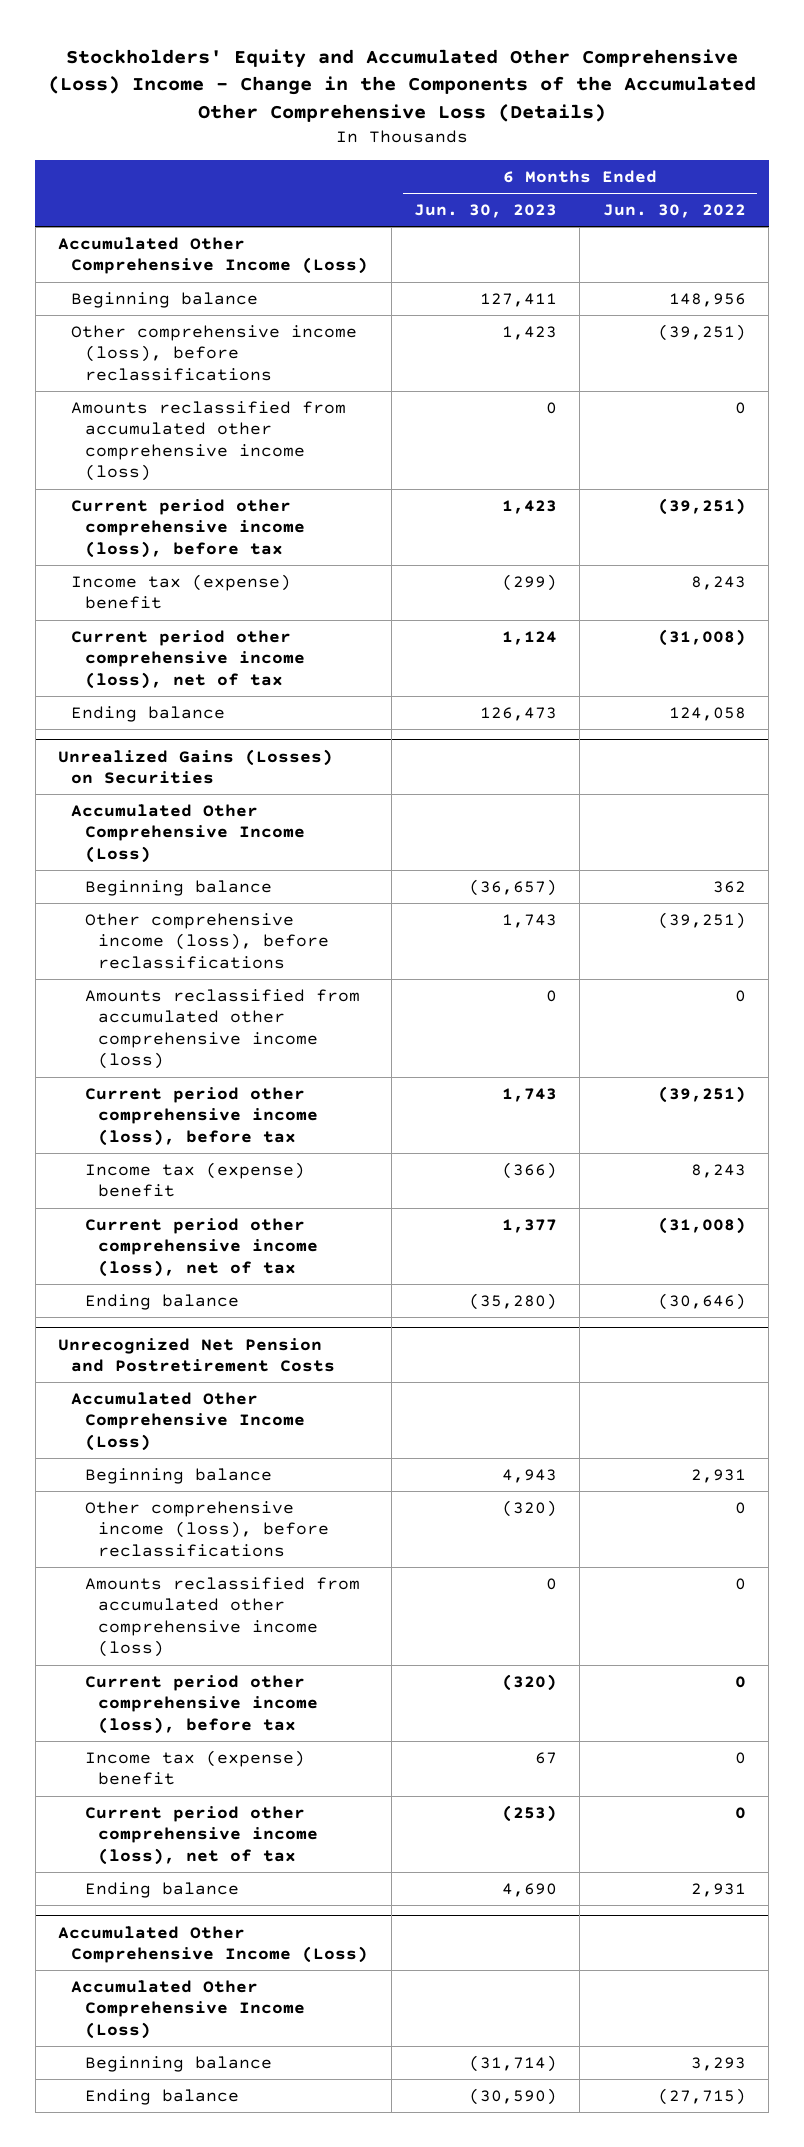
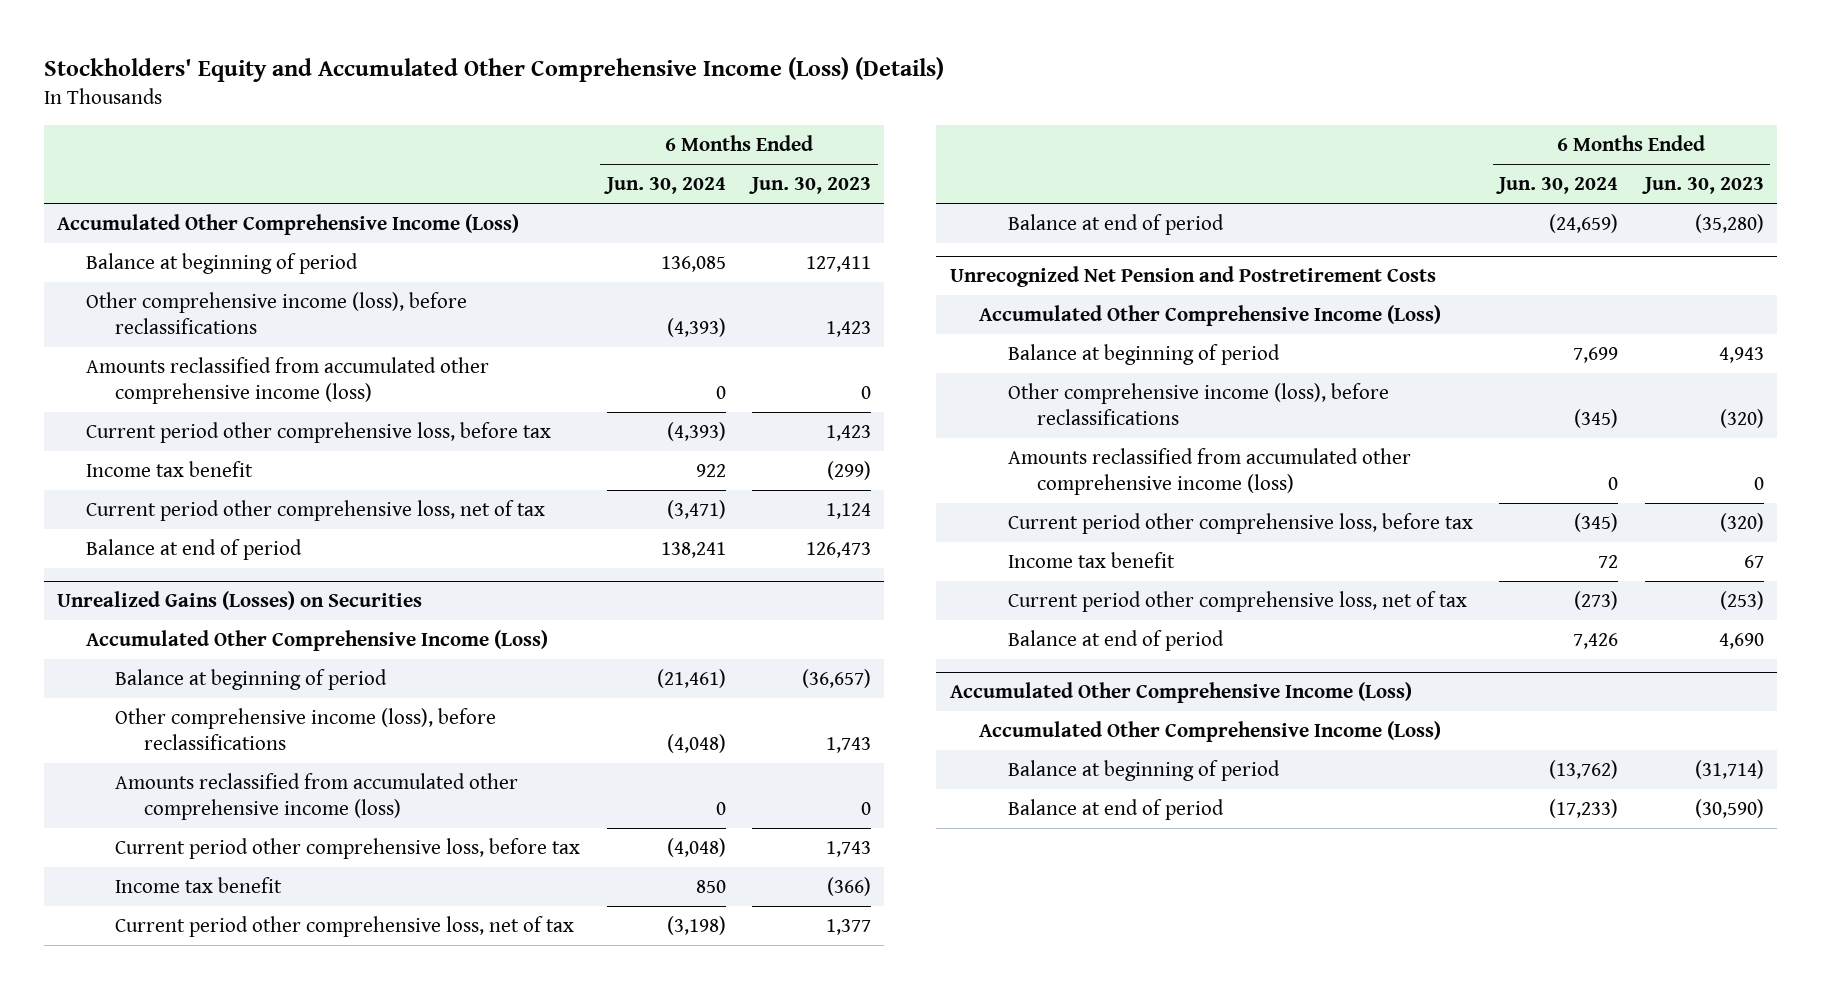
[47,48,756,123] Stockholders' Equity and Accumulated Other Comprehensive (Loss) Income - Change in the Components of the Accumulated Other Comprehensive Loss (Details) -> [43,57,944,83] Stockholders' Equity and Accumulated Other Comprehensive Income (Loss) (Details)
[602,204,746,219] Jun. 30, 2022 -> none
none -> [603,177,726,195] Jun. 30, 2024
[71,291,259,308] Beginning balance -> [86,252,359,274] Balance at beginning of period
[71,498,305,558] Current period other comprehensive income (loss), before tax -> [86,421,552,443] Current period other comprehensive loss, before tax
[71,573,292,610] Income tax (expense) benefit -> [86,460,254,477] Income tax benefit
[71,629,305,689] Current period other comprehensive income (loss), net of tax -> [86,499,546,521] Current period other comprehensive loss, net of tax
[71,705,226,722] Ending balance -> [86,538,303,560] Balance at end of period
[84,879,272,896] Beginning balance -> [115,668,388,690] Balance at beginning of period
[84,1086,319,1146] Current period other comprehensive income (loss), before tax -> [115,837,581,859] Current period other comprehensive loss, before tax
[84,1161,305,1198] Income tax (expense) benefit -> [115,876,283,893] Income tax benefit
[84,1217,319,1277] Current period other comprehensive income (loss), net of tax -> [115,915,575,937] Current period other comprehensive loss, net of tax
[84,1293,239,1310] Ending balance -> [1007,213,1224,235] Balance at end of period
[84,1467,272,1484] Beginning balance -> [1007,343,1280,365] Balance at beginning of period
[84,1674,319,1734] Current period other comprehensive income (loss), before tax -> [1007,512,1473,534] Current period other comprehensive loss, before tax
[84,1749,305,1786] Income tax (expense) benefit -> [1007,551,1175,568] Income tax benefit
[84,1805,319,1865] Current period other comprehensive income (loss), net of tax -> [1007,590,1467,612] Current period other comprehensive loss, net of tax
[84,1881,239,1898] Ending balance -> [1007,629,1224,651] Balance at end of period
[84,2055,272,2072] Beginning balance -> [1007,759,1280,781] Balance at beginning of period
[84,2088,239,2105] Ending balance -> [1007,798,1224,820] Balance at end of period

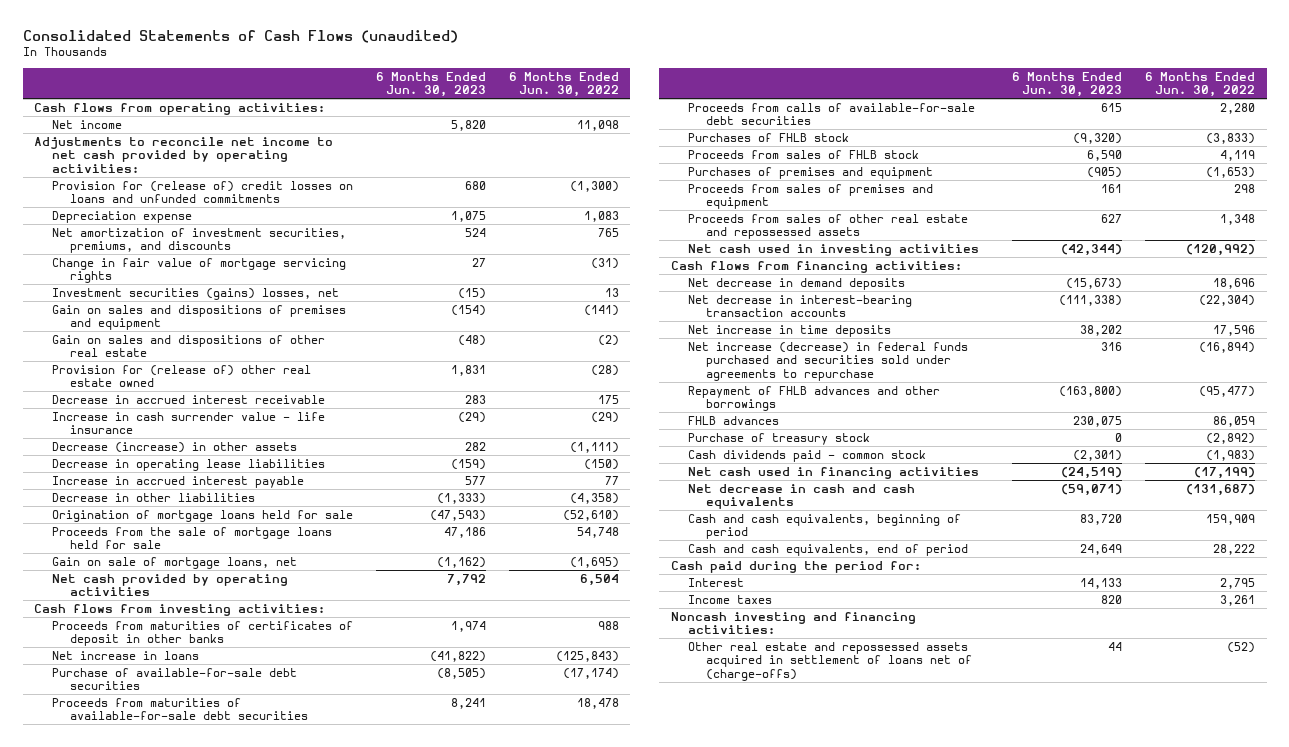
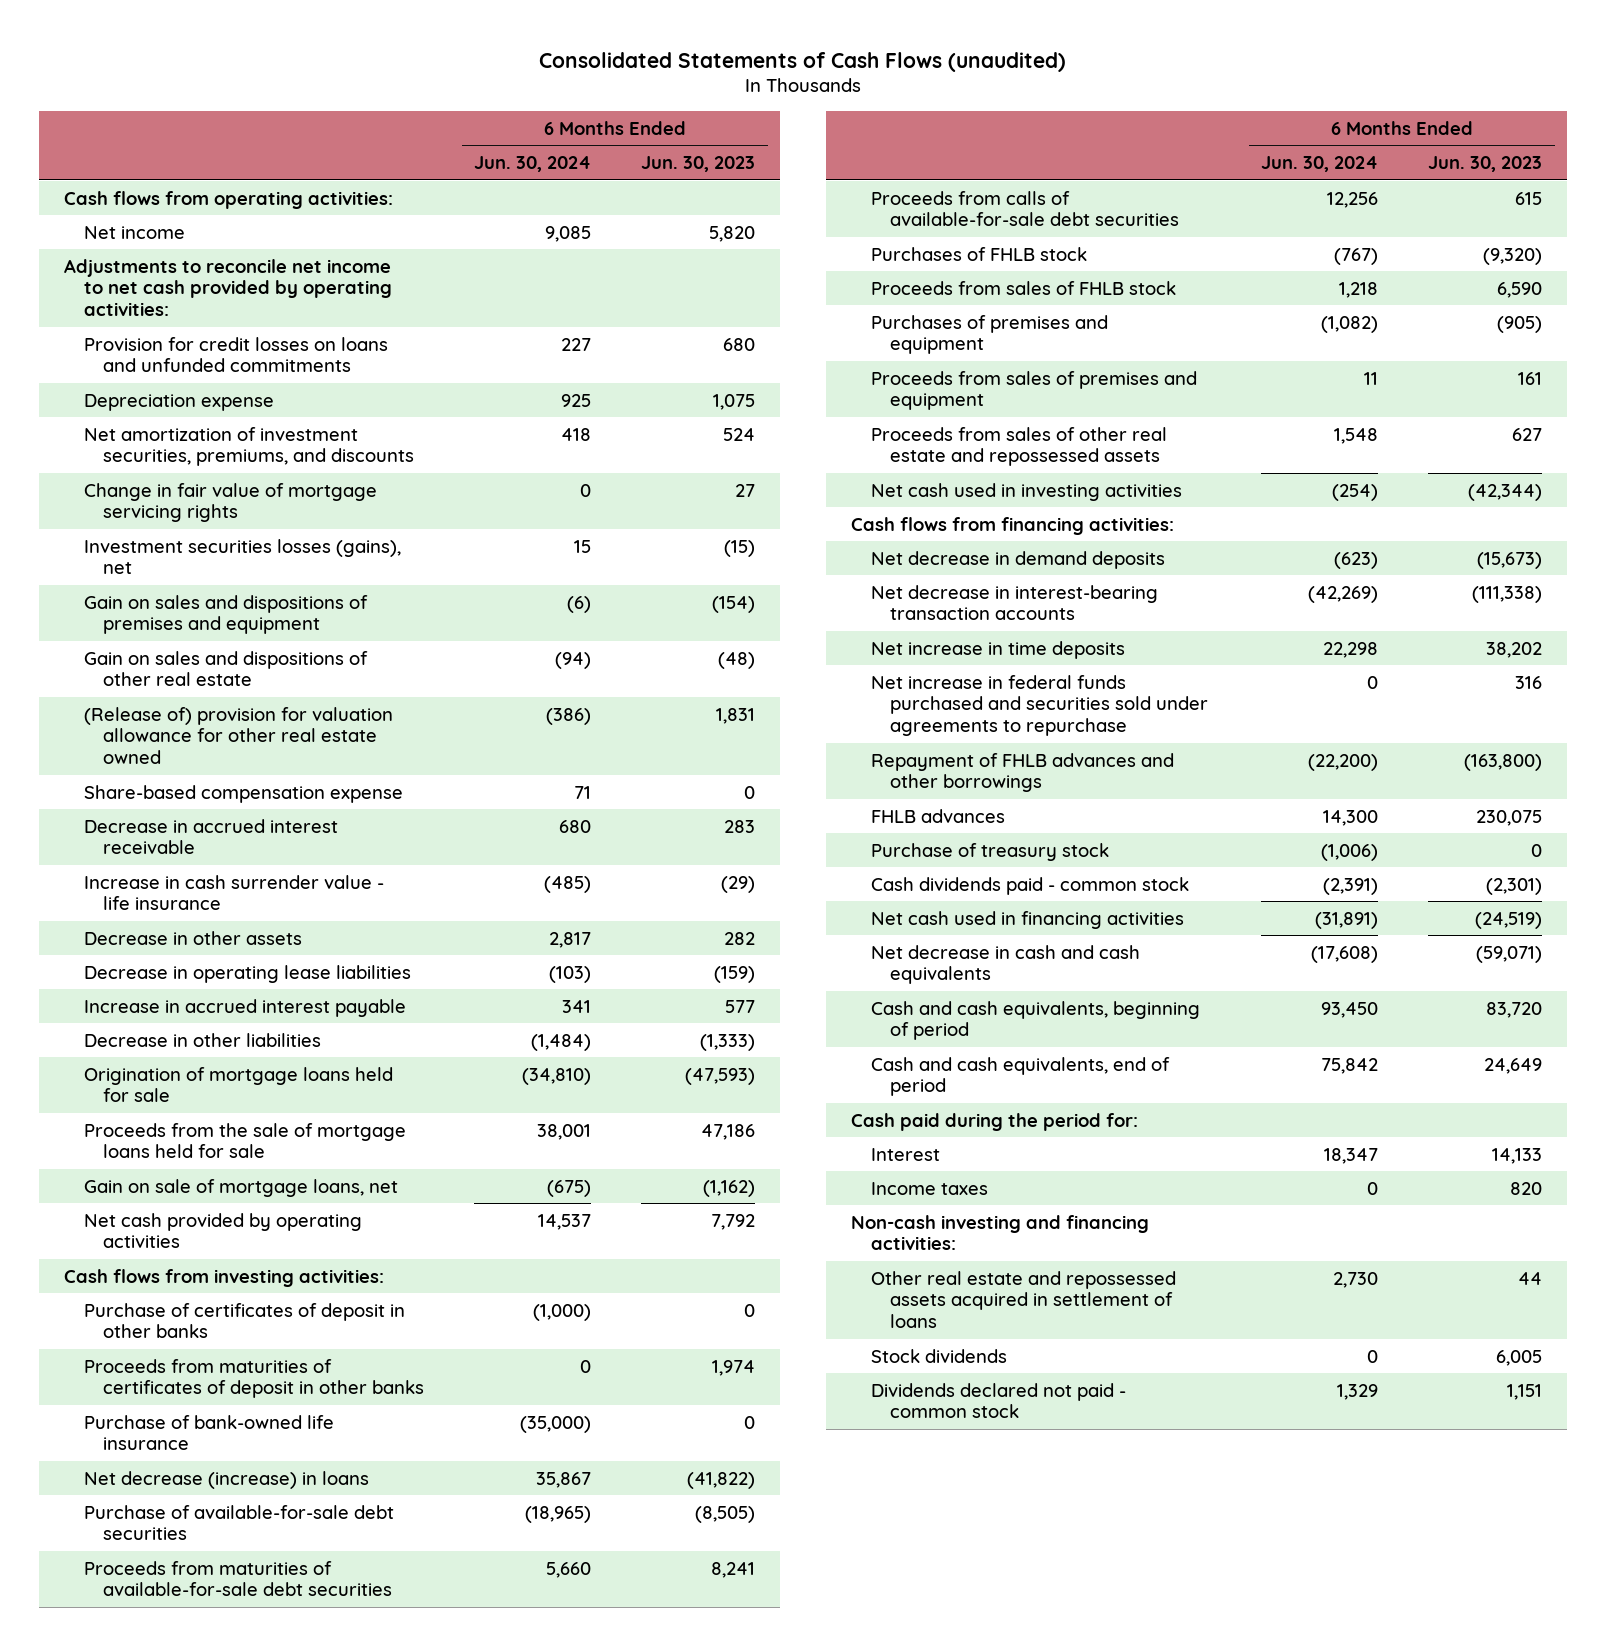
[508,71,619,98] 6 Months Ended Jun. 30, 2022 -> none
none -> [474,155,592,172] Jun. 30, 2024
[52,180,354,204] Provision for (release of) credit losses on loans and unfunded commitments -> [83,336,388,373] Provision for credit losses on loans and unfunded commitments
[52,287,340,300] Investment securities (gains) losses, net -> [83,538,401,575] Investment securities losses (gains), net
[52,364,312,388] Provision for (release of) other real estate owned -> [83,706,393,765] (Release of) provision for valuation allowance for other real estate owned
none -> [83,784,403,803] Share-based compensation expense
[52,441,298,453] Decrease (increase) in other assets -> [83,930,302,945] Decrease in other assets
none -> [83,1302,405,1339] Purchase of certificates of deposit in other banks
none -> [83,1414,334,1451] Purchase of bank-owned life insurance
[52,650,200,660] Net increase in loans -> [83,1470,369,1489] Net decrease (increase) in loans
[688,341,969,381] Net increase (decrease) in federal funds purchased and securities sold under agreements to repurchase -> [870,674,1209,737] Net increase in federal funds purchased and securities sold under agreements to repurchase
[670,611,916,635] Noncash investing and financing activities: -> [851,1214,1150,1251] Non-cash investing and financing activities:
[688,641,973,681] Other real estate and repossessed assets acquired in settlement of loans net of (charge-offs) -> [870,1270,1176,1329] Other real estate and repossessed assets acquired in settlement of loans
none -> [870,1348,1007,1363] Stock dividends
none -> [870,1382,1126,1419] Dividends declared not paid - common stock

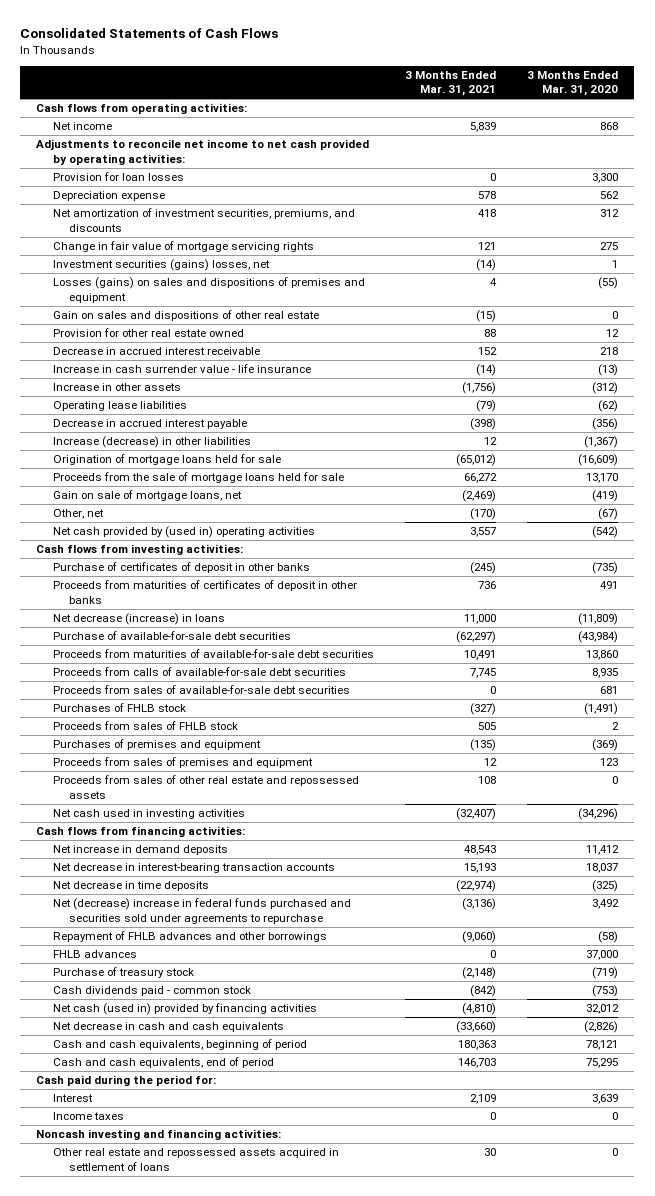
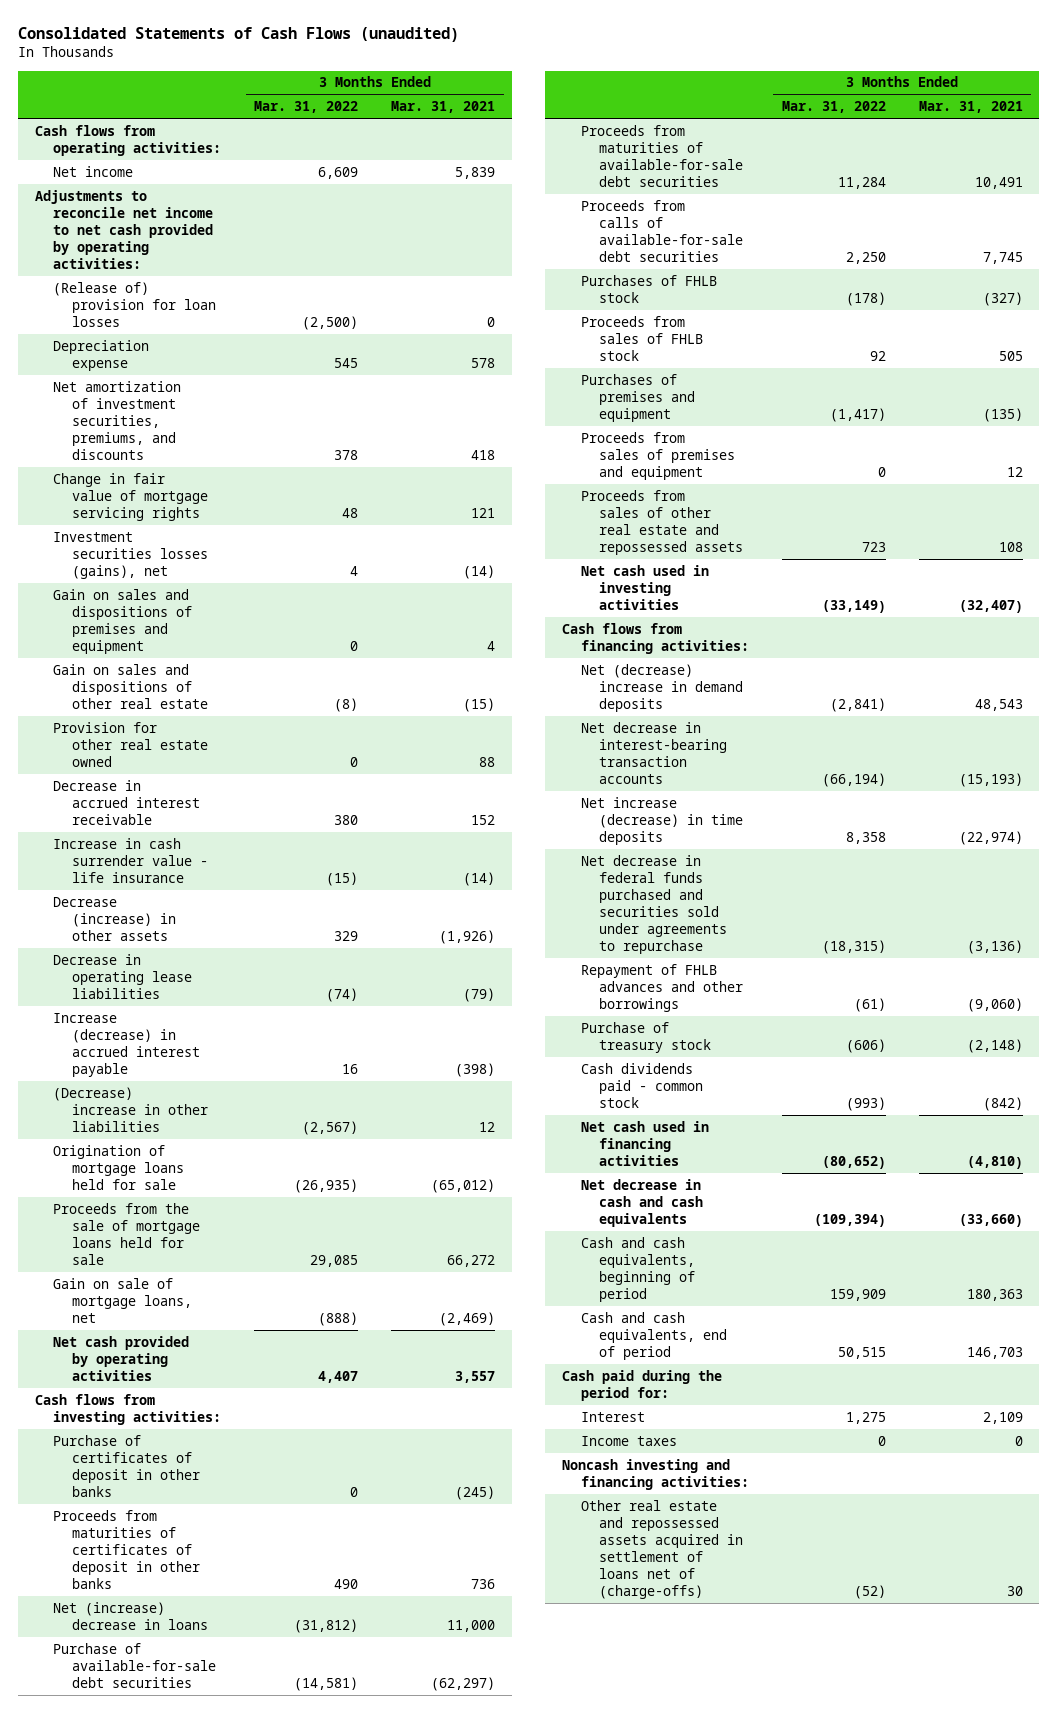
[20,28,279,39] Consolidated Statements of Cash Flows -> [18,27,460,43] Consolidated Statements of Cash Flows (unaudited)
[527,70,619,97] 3 Months Ended Mar. 31, 2020 -> none
none -> [254,101,359,114] Mar. 31, 2022
[52,172,184,182] Provision for loan losses -> [53,281,217,327] (Release of) provision for loan losses
[52,259,270,272] Investment securities (gains) losses, net -> [53,531,209,579] Investment securities losses (gains), net
[52,277,365,303] Losses (gains) on sales and dispositions of premises and equipment -> [53,588,193,655] Gain on sales and dispositions of premises and equipment
[52,383,181,392] Increase in other assets -> [53,896,177,941] Decrease (increase) in other assets
[462,382,497,395] (1,756) -> [439,929,496,944] (1,926)
[52,401,187,412] Operating lease liabilities -> [53,953,193,999] Decrease in operating lease liabilities
[52,419,247,430] Decrease in accrued interest payable -> [53,1012,201,1078] Increase (decrease) in accrued interest payable
[52,436,251,449] Increase (decrease) in other liabilities -> [53,1086,209,1132] (Decrease) increase in other liabilities
[52,509,104,520] Other, net -> none
[52,526,315,539] Net cash provided by (used in) operating activities -> [53,1335,190,1381] Net cash provided by operating activities
[52,613,225,626] Net decrease (increase) in loans -> [53,1601,209,1630] Net (increase) decrease in loans
[52,685,350,695] Proceeds from sales of available-for-sale debt securities -> none
[52,845,228,856] Net increase in demand deposits -> [580,663,744,712] Net (decrease) increase in demand deposits
[464,863,497,874] 15,193 -> [958,773,1023,788] (15,193)
[52,881,209,892] Net decrease in time deposits -> [580,796,744,845] Net increase (decrease) in time deposits
[52,898,351,924] Net (decrease) increase in federal funds purchased and securities sold under agreements to repurchase -> [580,854,728,955] Net decrease in federal funds purchased and securities sold under agreements to repurchase
[52,950,137,959] FHLB advances -> none
[52,1003,317,1016] Net cash (used in) provided by financing activities -> [580,1120,709,1166] Net cash used in financing activities
[52,1148,339,1171] Other real estate and repossessed assets acquired in settlement of loans -> [580,1499,744,1600] Other real estate and repossessed assets acquired in settlement of loans net of (charge-offs)

